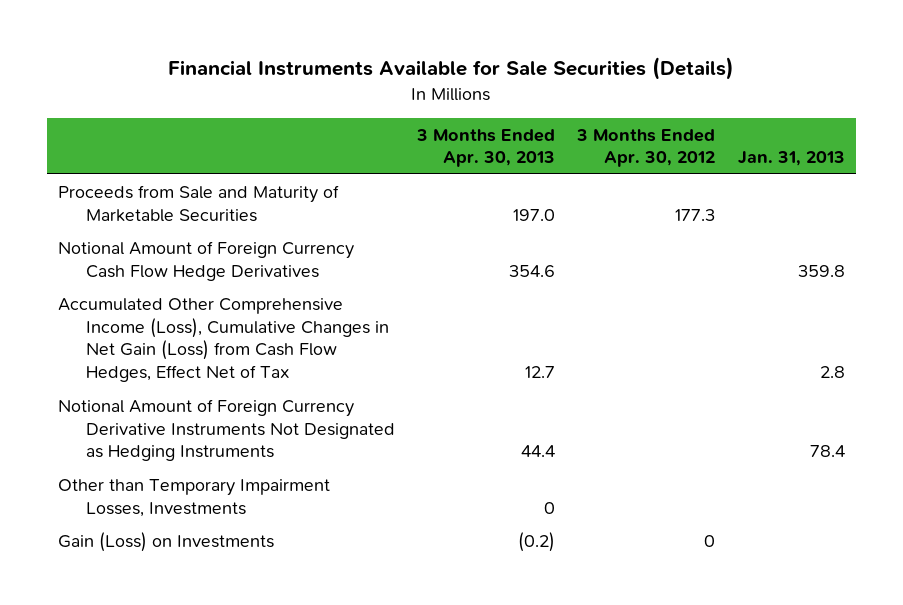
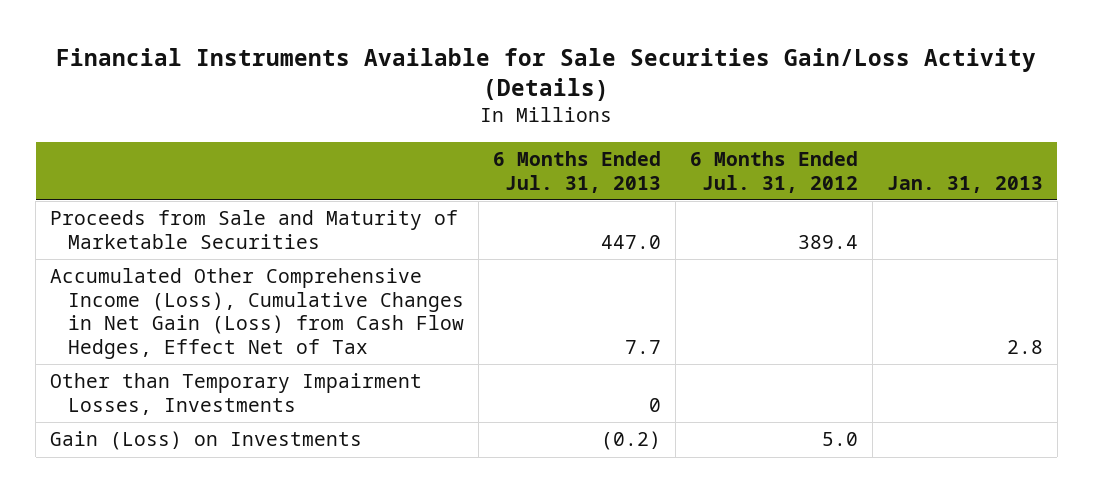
[168,57,735,81] Financial Instruments Available for Sale Securities (Details) -> [56,47,1037,102] Financial Instruments Available for Sale Securities Gain/Loss Activity (Details)
[416,128,556,168] 3 Months Ended Apr. 30, 2013 -> none
[576,128,716,168] 3 Months Ended Apr. 30, 2012 -> none
none -> [492,151,661,193] 6 Months Ended Jul. 31, 2013
none -> [689,151,858,193] 6 Months Ended Jul. 31, 2012
[58,240,355,281] Notional Amount of Foreign Currency Cash Flow Hedge Derivatives -> none
[58,398,396,462] Notional Amount of Foreign Currency Derivative Instruments Not Designated as Hedging Instruments -> none

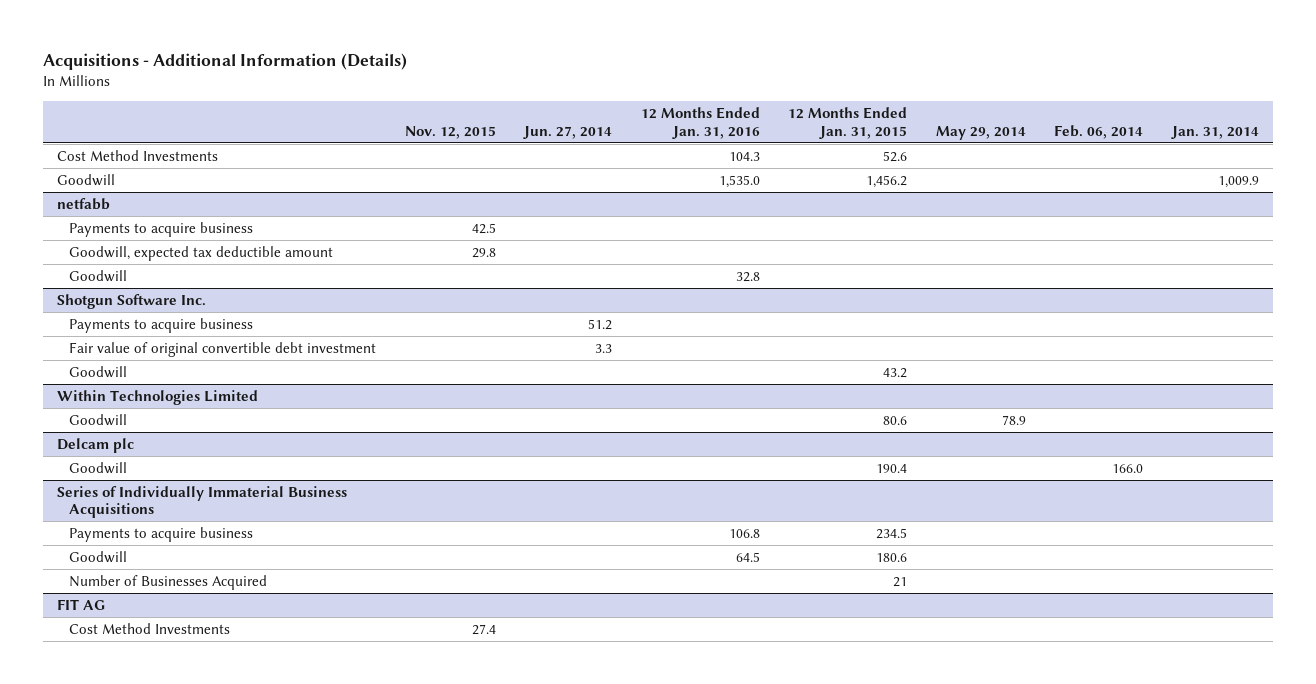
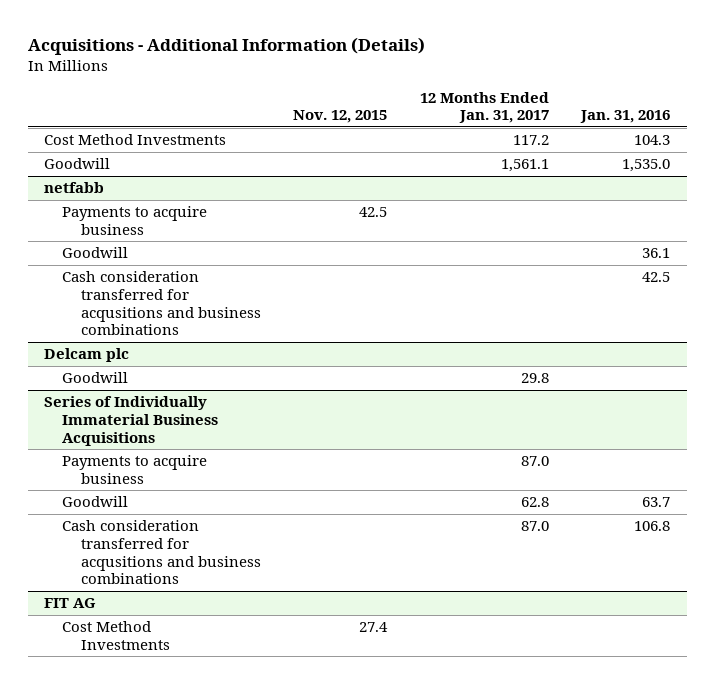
[523,125,613,139] Jun. 27, 2014 -> none
[640,107,760,139] 12 Months Ended Jan. 31, 2016 -> none
[788,107,908,139] 12 Months Ended Jan. 31, 2015 -> none
[935,125,1026,140] May 29, 2014 -> none
[1054,124,1144,139] Feb. 06, 2014 -> none
[1170,125,1259,139] Jan. 31, 2014 -> none
none -> [419,91,549,124] 12 Months Ended Jan. 31, 2017
none -> [580,110,671,124] Jan. 31, 2016
[69,245,334,261] Goodwill, expected tax deductible amount -> none
[56,293,206,309] Shotgun Software Inc. -> none
[69,317,254,333] Payments to acquire business -> none
[69,341,377,357] Fair value of original convertible debt investment -> none
[69,365,128,378] Goodwill -> none
[56,389,258,405] Within Technologies Limited -> none
[69,413,128,426] Goodwill -> none
none -> [62,271,261,336] Cash consideration transferred for acqusitions and business combinations
[69,574,268,590] Number of Businesses Acquired -> none
none -> [62,520,261,585] Cash consideration transferred for acqusitions and business combinations

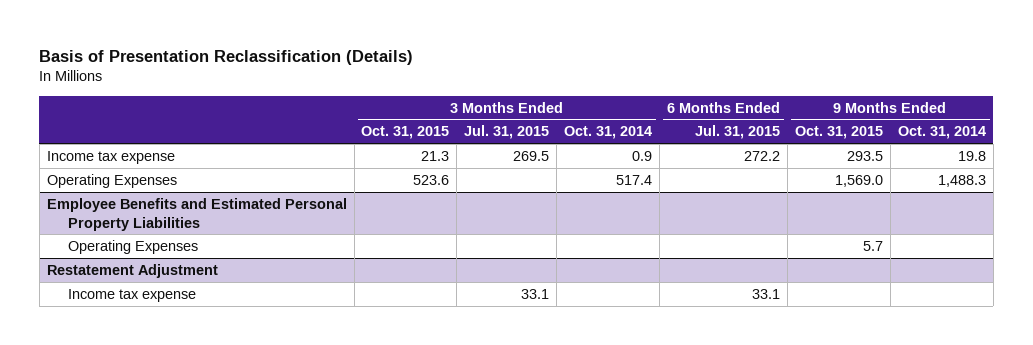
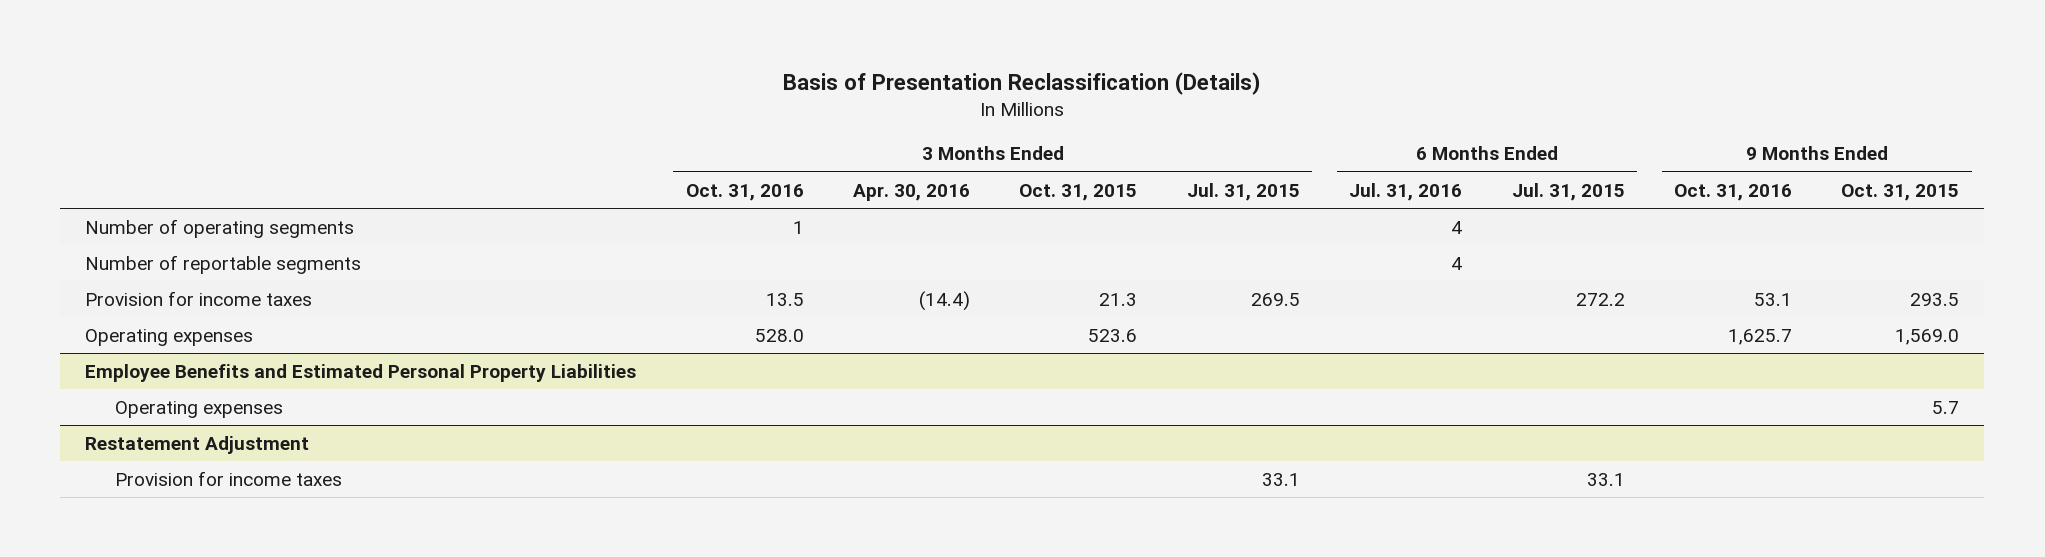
[564,126,653,140] Oct. 31, 2014 -> none
[897,126,986,140] Oct. 31, 2014 -> none
none -> [685,183,804,201] Oct. 31, 2016
none -> [852,183,970,201] Apr. 30, 2016
none -> [1349,182,1463,201] Jul. 31, 2016
none -> [1674,183,1793,201] Oct. 31, 2016
none -> [85,218,355,238] Number of operating segments
none -> [85,254,362,274] Number of reportable segments
[46,150,175,164] Income tax expense -> [85,290,313,306] Provision for income taxes
[46,173,177,188] Operating Expenses -> [85,328,254,346] Operating expenses
[67,239,198,254] Operating Expenses -> [115,400,284,418] Operating expenses
[67,288,196,302] Income tax expense -> [115,470,343,486] Provision for income taxes

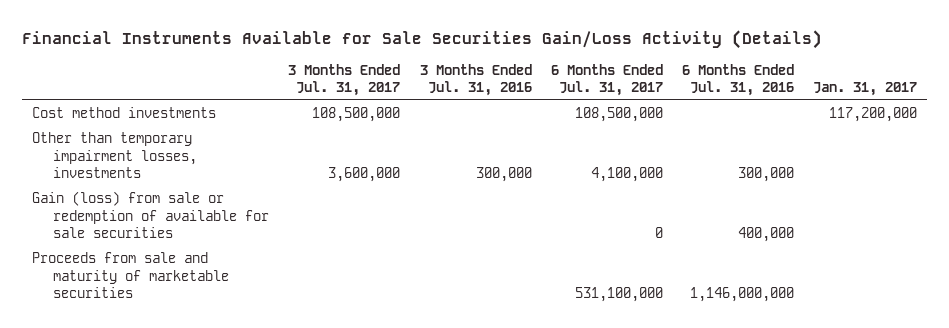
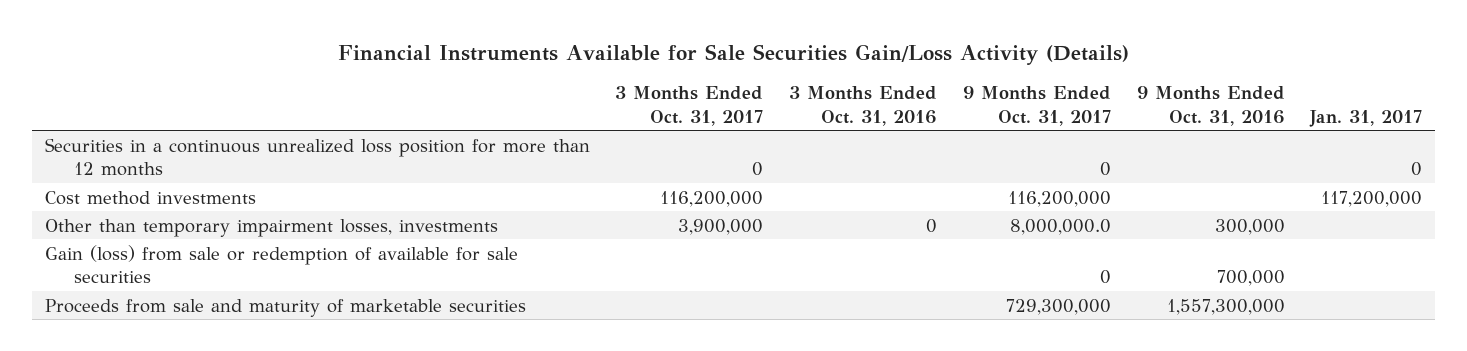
[288,63,401,97] 3 Months Ended Jul. 31, 2017 -> none
[419,63,532,97] 3 Months Ended Jul. 31, 2016 -> none
[550,63,663,97] 6 Months Ended Jul. 31, 2017 -> none
[682,63,795,97] 6 Months Ended Jul. 31, 2016 -> none
none -> [615,86,764,126] 3 Months Ended Oct. 31, 2017
none -> [789,86,938,126] 3 Months Ended Oct. 31, 2016
none -> [962,86,1111,126] 9 Months Ended Oct. 31, 2017
none -> [1136,86,1285,126] 9 Months Ended Oct. 31, 2016
none -> [44,137,590,176] Securities in a continuous unrealized loss position for more than 12 months

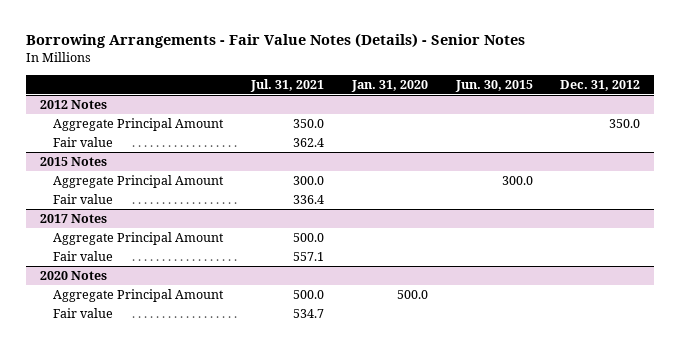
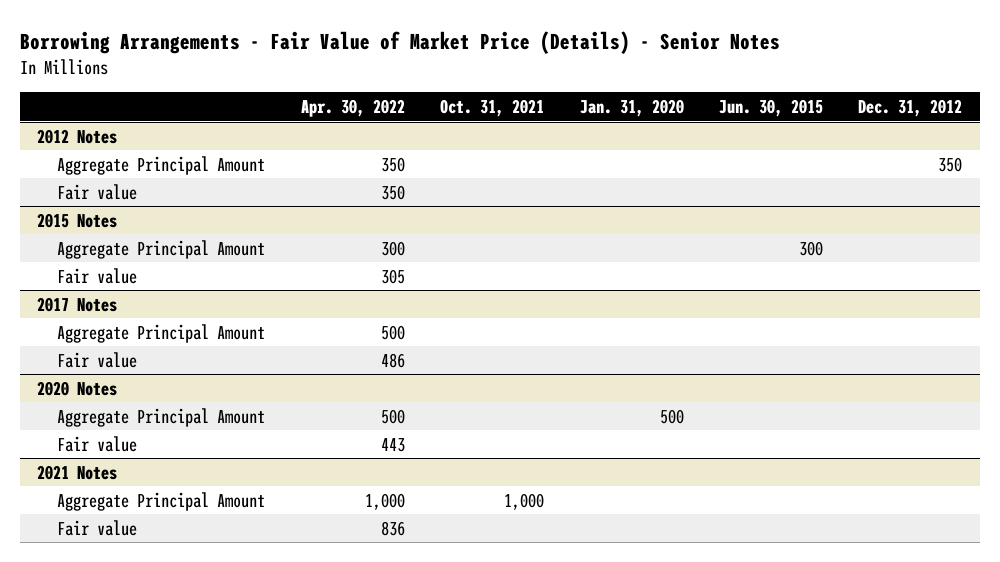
[25,33,525,49] Borrowing Arrangements - Fair Value Notes (Details) - Senior Notes -> [19,30,780,54] Borrowing Arrangements - Fair Value of Market Price (Details) - Senior Notes
[249,78,324,92] Jul. 31, 2021 -> none
none -> [300,98,405,117] Apr. 30, 2022
none -> [440,98,545,117] Oct. 31, 2021
[609,118,641,128] 350.0 -> [938,156,963,172] 350
[501,175,533,185] 300.0 -> [798,240,823,256] 300
[396,289,428,299] 500.0 -> [659,408,684,424] 500
none -> [37,464,118,480] 2021 Notes
none -> [57,491,266,511] Aggregate Principal Amount
none -> [57,519,138,536] Fair value

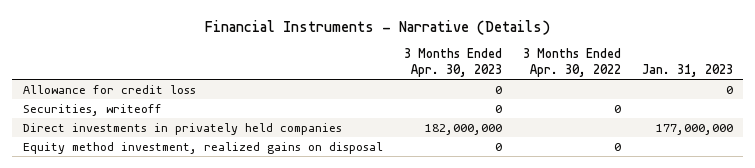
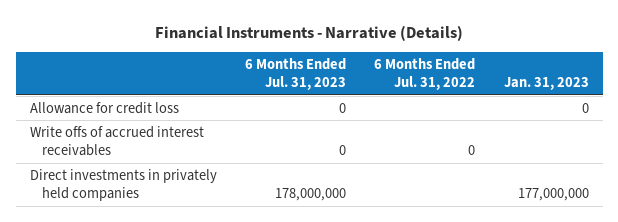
[403,48,502,77] 3 Months Ended Apr. 30, 2023 -> none
[522,48,621,77] 3 Months Ended Apr. 30, 2022 -> none
none -> [245,57,347,91] 6 Months Ended Jul. 31, 2023
none -> [374,57,476,91] 6 Months Ended Jul. 31, 2022
[22,103,162,116] Securities, writeoff -> [29,125,204,157] Write offs of accrued interest receivables
[22,141,383,154] Equity method investment, realized gains on disposal -> none

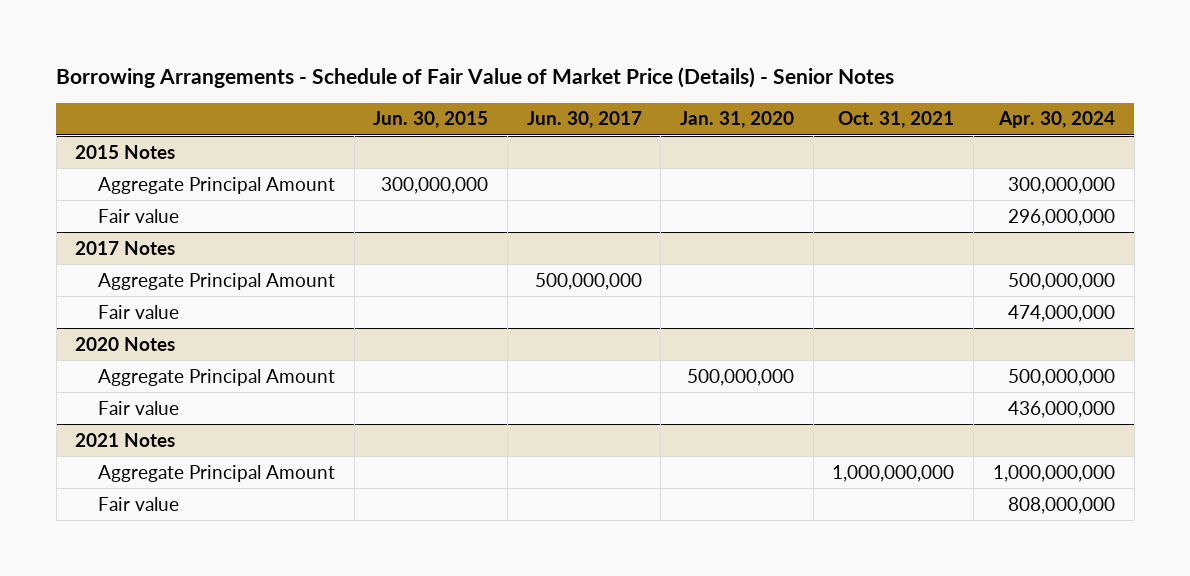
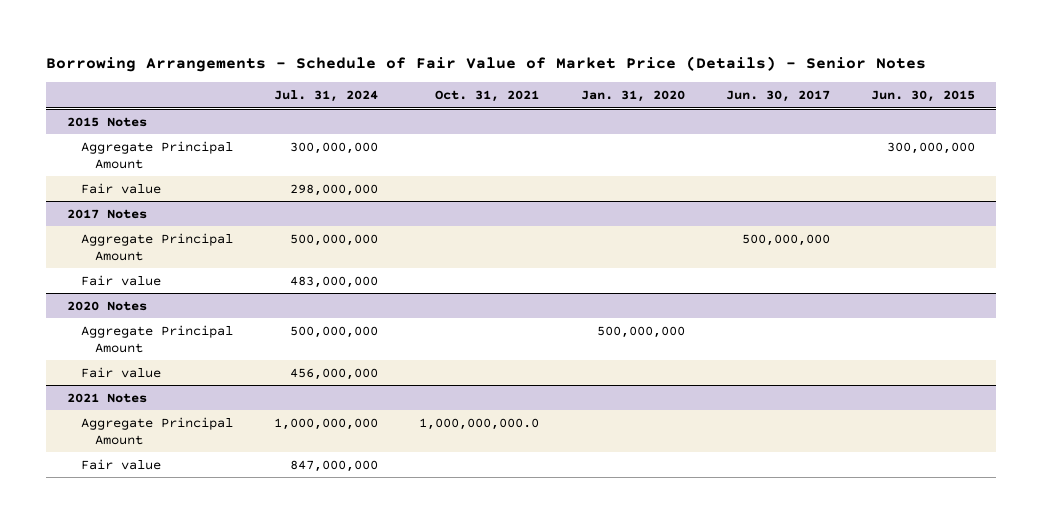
[997,111,1115,129] Apr. 30, 2024 -> none
none -> [274,90,379,103] Jul. 31, 2024
[832,464,955,482] 1,000,000,000 -> [419,417,540,430] 1,000,000,000.0

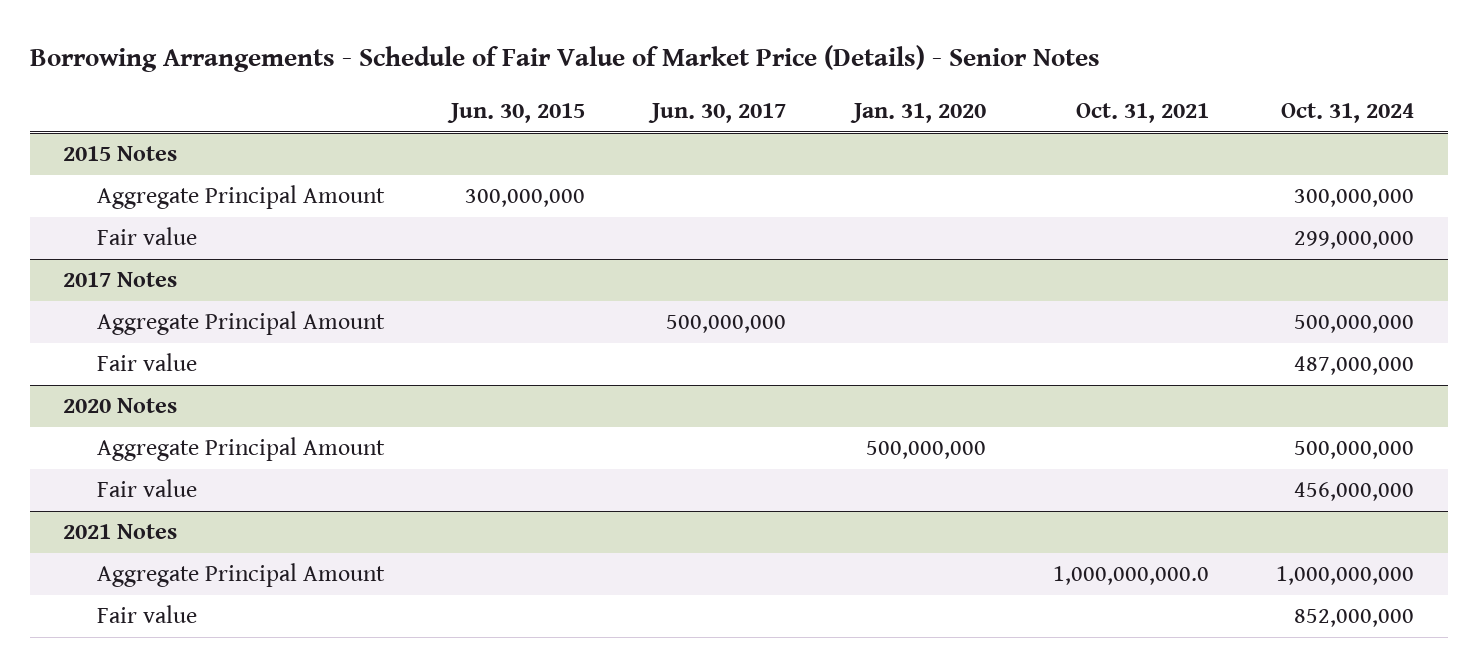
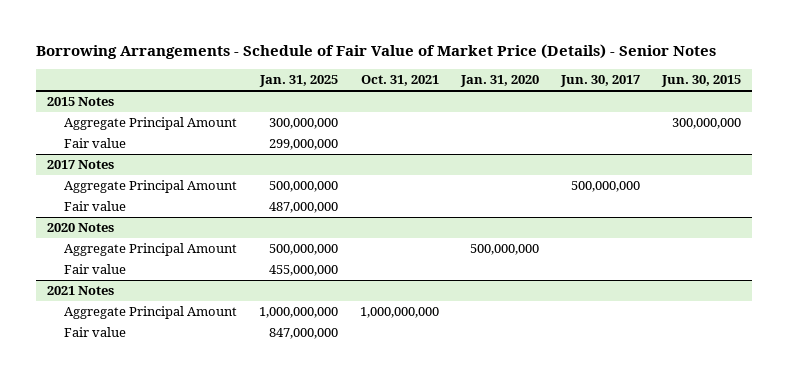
[1281,103,1415,124] Oct. 31, 2024 -> none
none -> [258,75,338,88] Jan. 31, 2025
[1052,566,1209,586] 1,000,000,000.0 -> [359,307,439,319] 1,000,000,000

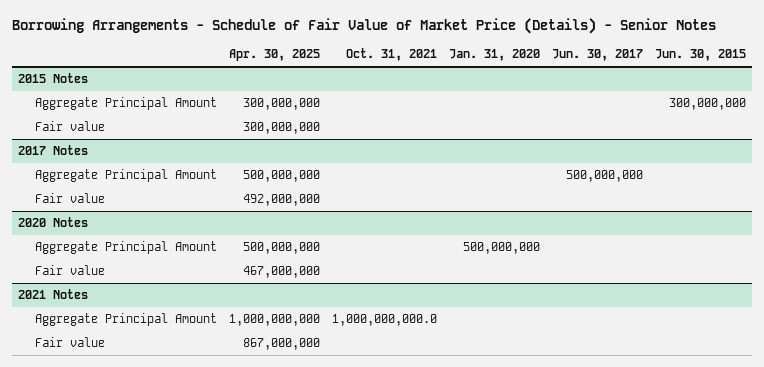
[258,75,338,88] Jan. 31, 2025 -> none
none -> [228,49,320,62] Apr. 30, 2025
[359,307,439,319] 1,000,000,000 -> [331,314,437,327] 1,000,000,000.0

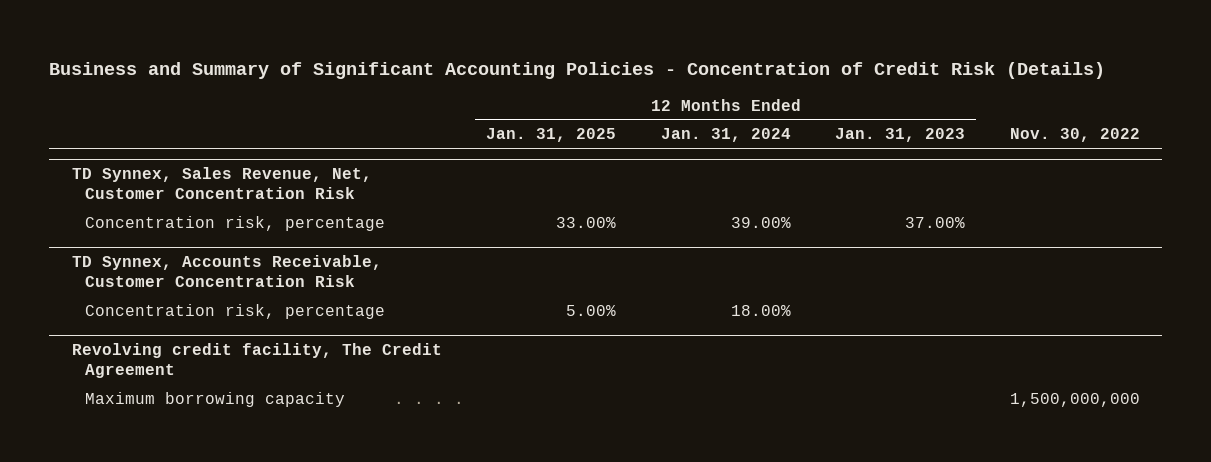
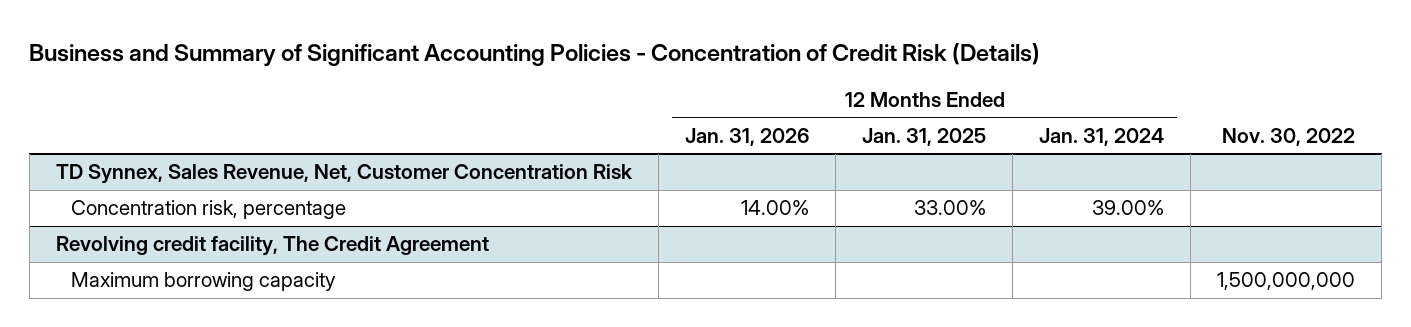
[835,128,966,143] Jan. 31, 2023 -> none
none -> [685,127,810,146] Jan. 31, 2026
[71,254,382,288] TD Synnex, Accounts Receivable, Customer Concentration Risk -> none
[84,303,385,319] Concentration risk, percentage -> none

